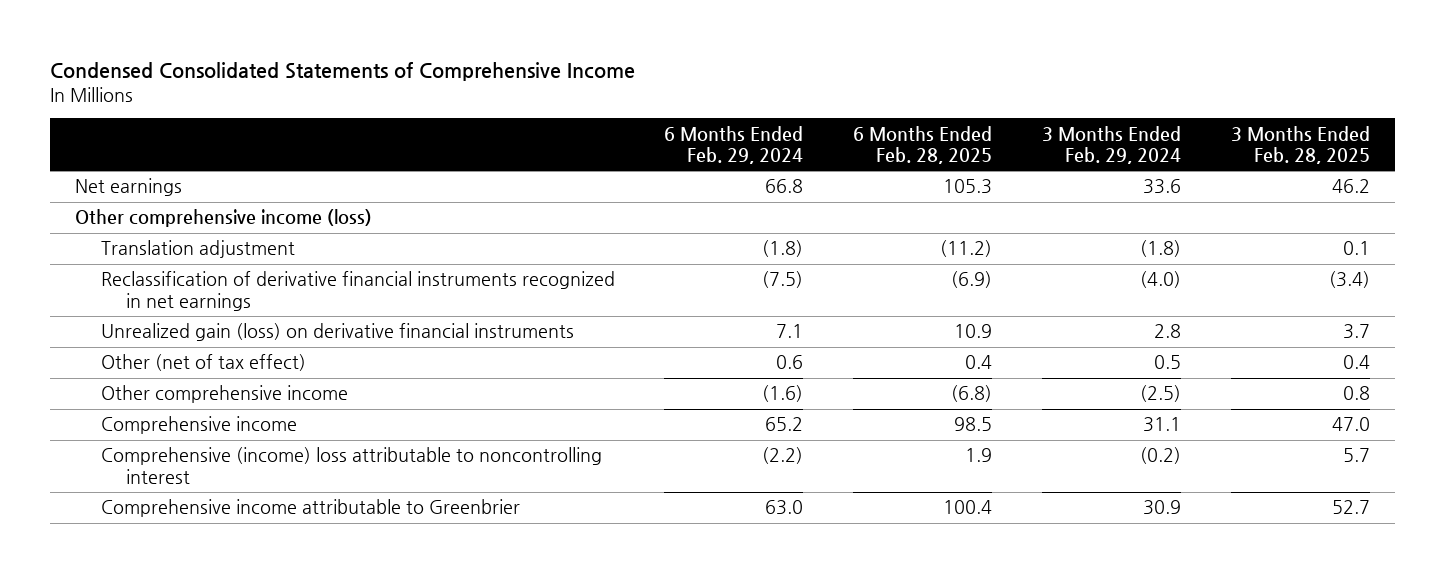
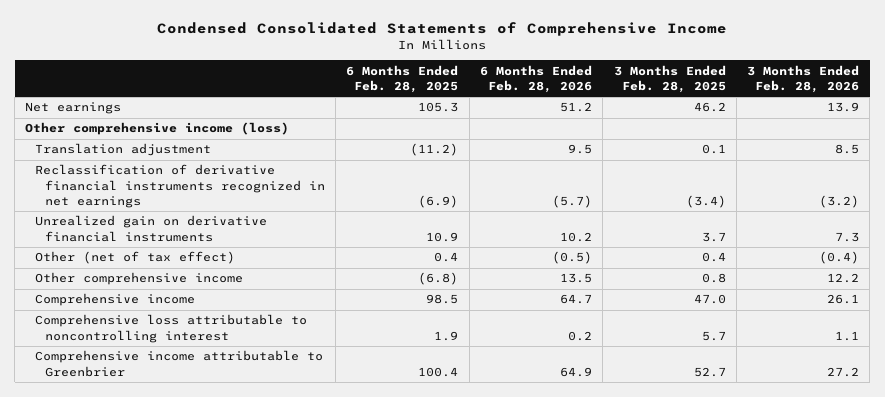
[664,125,804,165] 6 Months Ended Feb. 29, 2024 -> none
[1041,125,1181,165] 3 Months Ended Feb. 29, 2024 -> none
none -> [479,64,592,93] 6 Months Ended Feb. 28, 2026
none -> [747,64,860,93] 3 Months Ended Feb. 28, 2026
[100,323,574,342] Unrealized gain (loss) on derivative financial instruments -> [35,215,268,242] Unrealized gain on derivative financial instruments
[100,447,602,484] Comprehensive (income) loss attributable to noncontrolling interest -> [35,314,308,343] Comprehensive loss attributable to noncontrolling interest

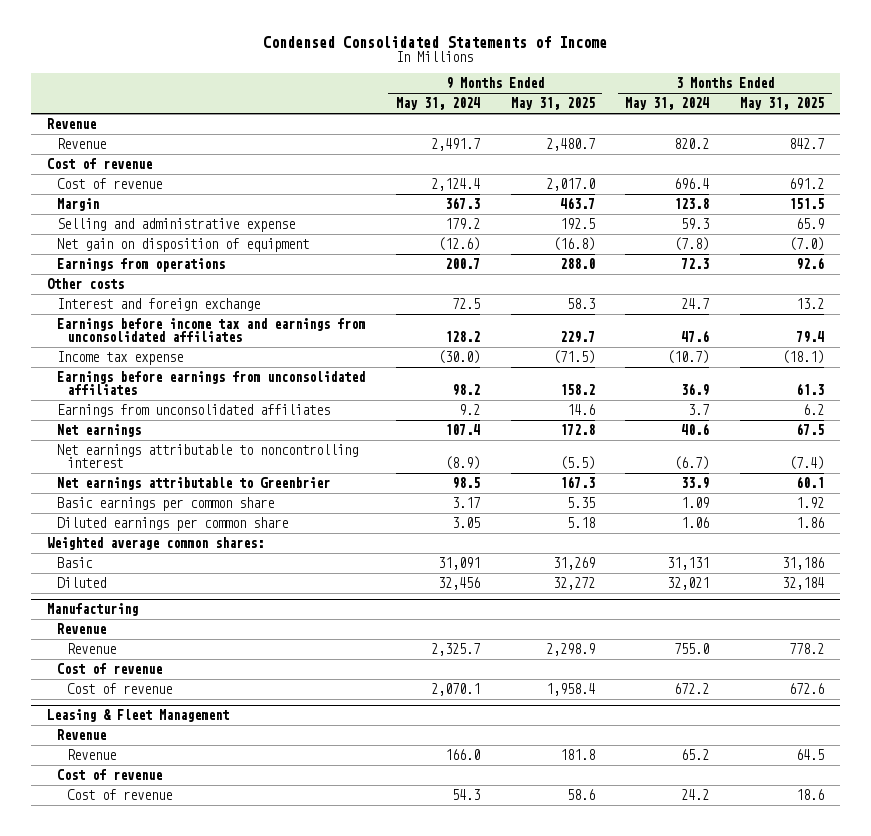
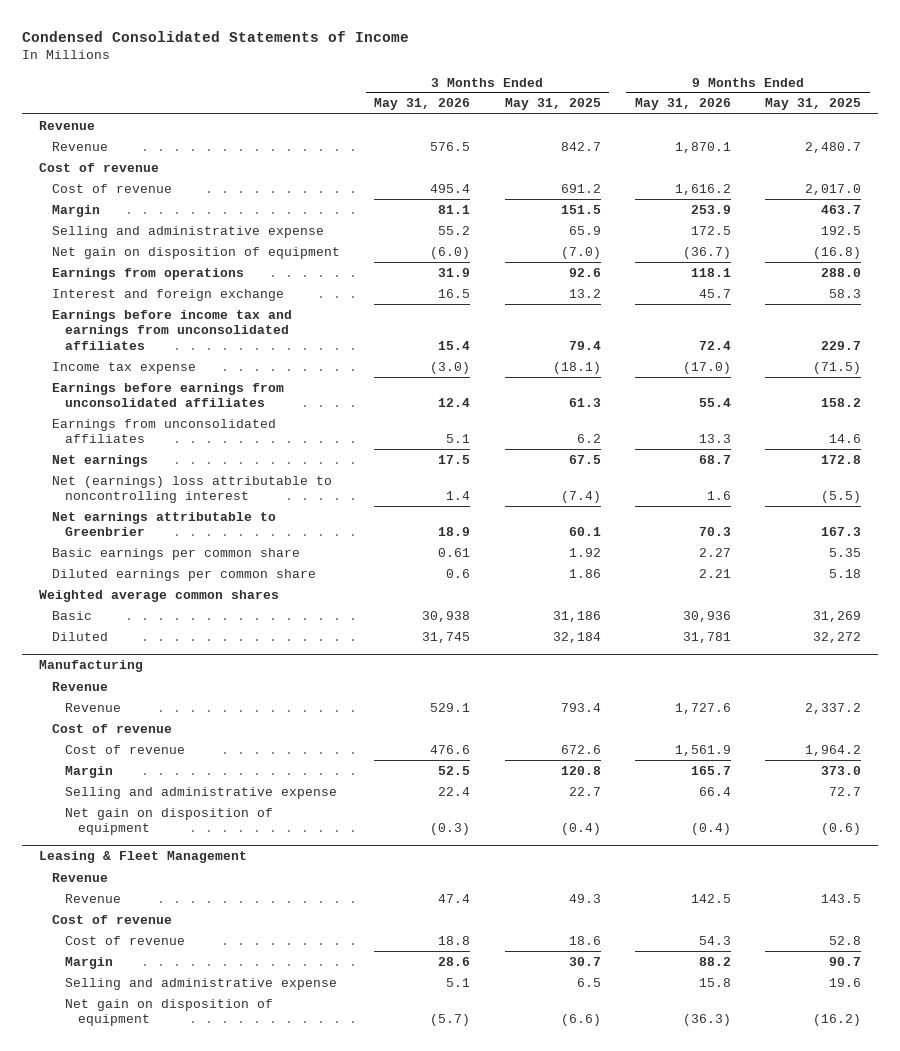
[395,97,480,111] May 31, 2024 -> none
[625,97,710,111] May 31, 2024 -> none
none -> [374,98,471,111] May 31, 2026
none -> [634,98,731,111] May 31, 2026
[46,277,124,289] Other costs -> none
[56,443,358,468] Net earnings attributable to noncontrolling interest -> [52,475,333,504] Net (earnings) loss attributable to noncontrolling interest
[46,536,264,550] Weighted average common shares: -> [39,589,280,602] Weighted average common shares
[545,642,595,656] 2,298.9 -> [805,702,862,714] 2,337.2
[789,642,825,654] 778.2 -> [560,702,601,712] 793.4
[545,682,595,696] 1,958.4 -> [805,744,862,756] 1,964.2
none -> [65,765,114,778] Margin
none -> [65,786,338,799] Selling and administrative expense
none -> [65,807,274,836] Net gain on disposition of equipment
[559,748,595,760] 181.8 -> [821,893,862,903] 143.5
[796,748,825,760] 64.5 -> [568,893,601,903] 49.3
[566,788,595,800] 58.6 -> [829,935,862,945] 52.8
none -> [65,956,114,969] Margin
none -> [65,977,338,990] Selling and administrative expense
none -> [65,998,274,1027] Net gain on disposition of equipment

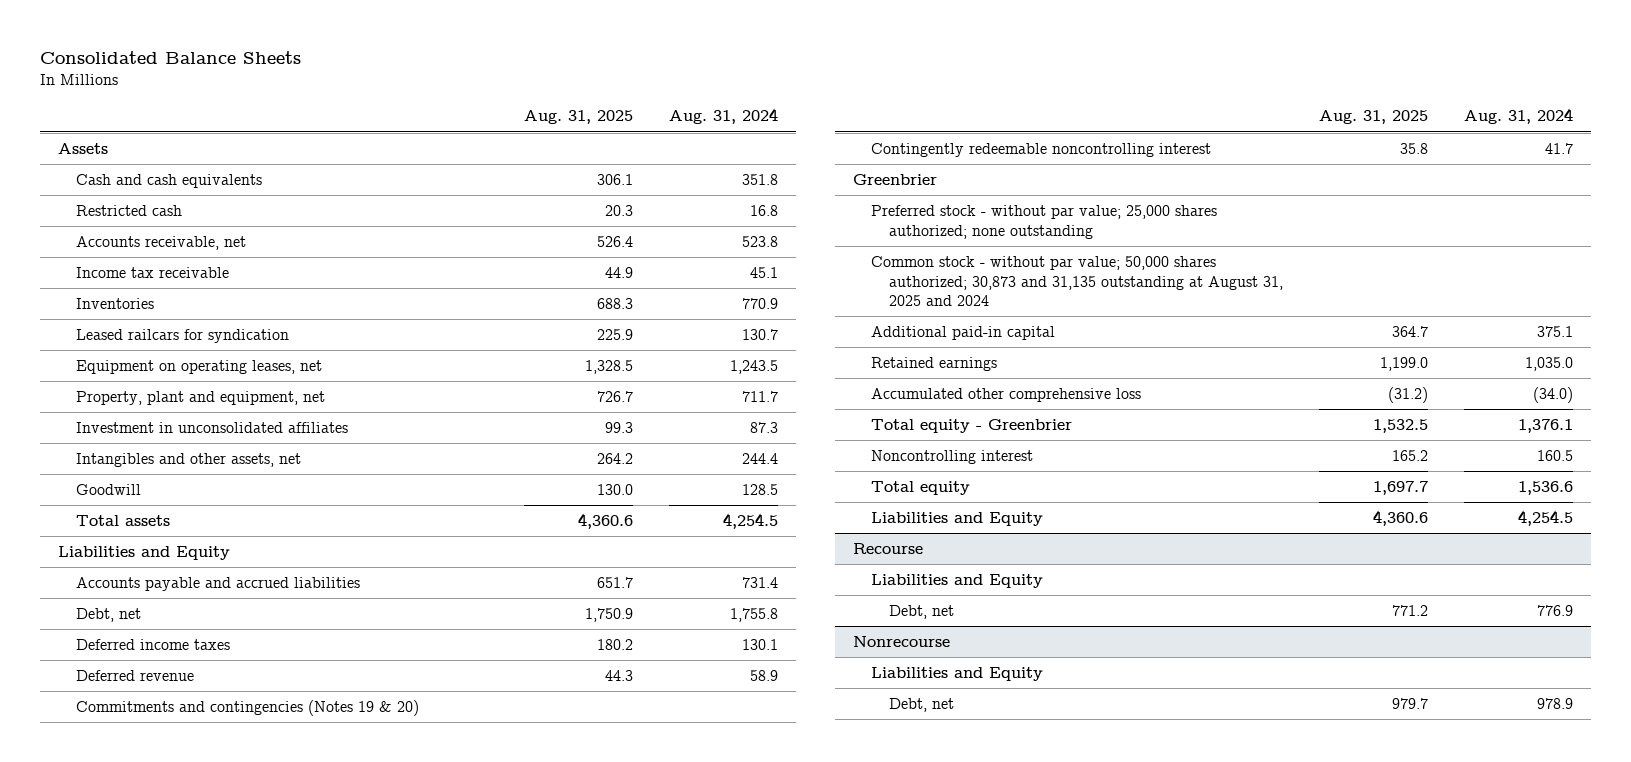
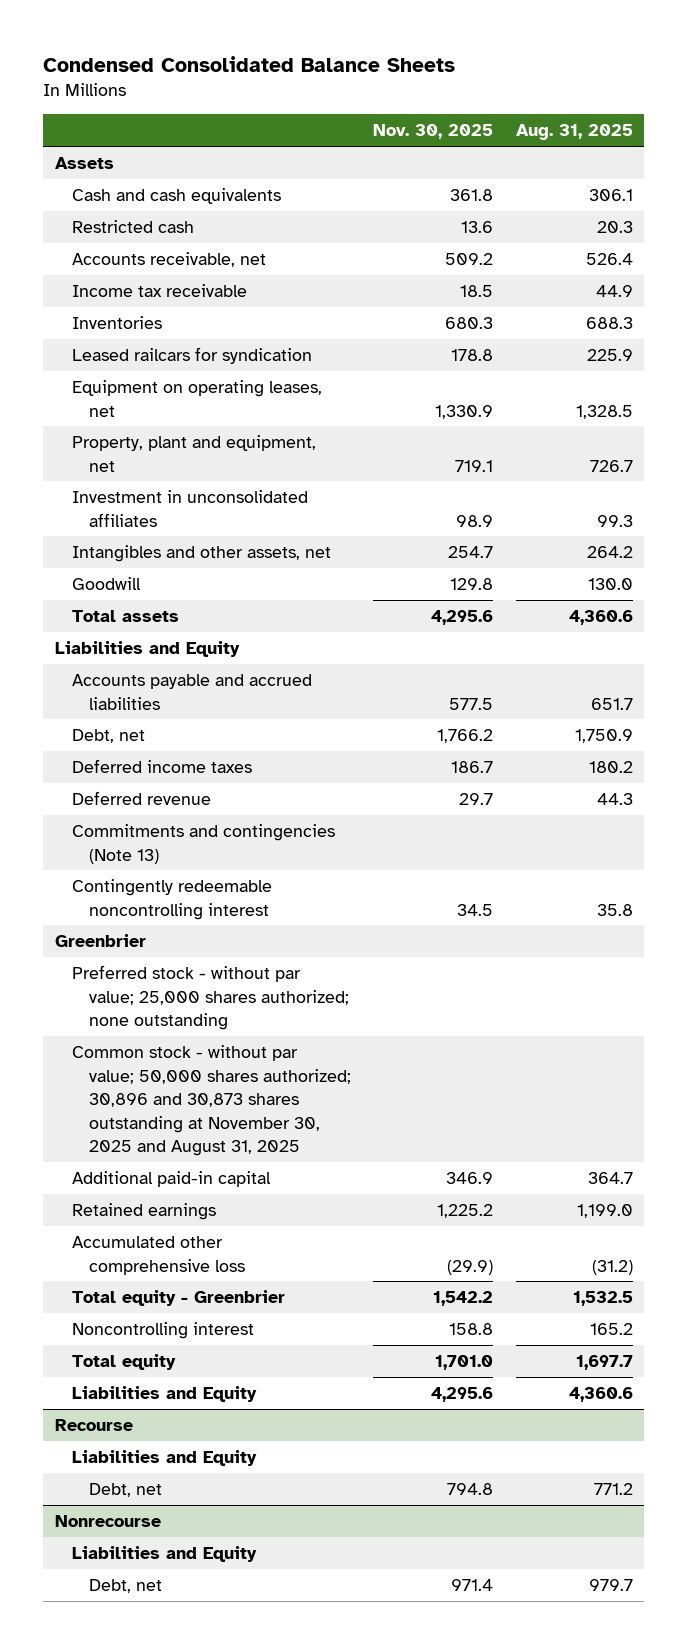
[39,50,301,64] Consolidated Balance Sheets -> [43,55,456,72] Condensed Consolidated Balance Sheets
[668,108,778,125] Aug. 31, 2024 -> none
none -> [373,124,494,140] Nov. 30, 2025
[75,700,419,717] Commitments and contingencies (Notes 19 & 20) -> [71,824,335,864] Commitments and contingencies (Note 13)
[871,256,1284,307] Common stock - without par value; 50,000 shares authorized; 30,873 and 31,135 outstanding at August 31, 2025 and 2024 -> [71,1045,351,1157] Common stock - without par value; 50,000 shares authorized; 30,896 and 30,873 shares outstanding at November 30, 2025 and August 31, 2025

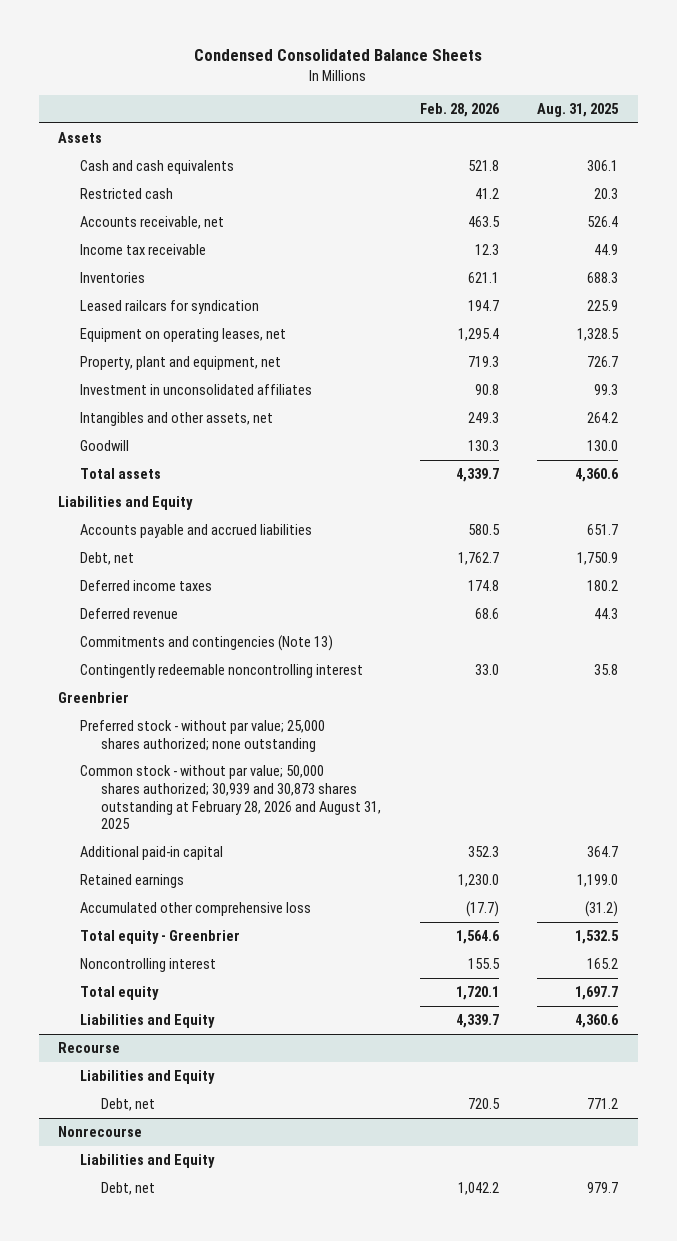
[373,124,494,140] Nov. 30, 2025 -> none
none -> [419,102,500,117] Feb. 28, 2026
[71,1045,351,1157] Common stock - without par value; 50,000 shares authorized; 30,896 and 30,873 shares outstanding at November 30, 2025 and August 31, 2025 -> [79,764,382,830] Common stock - without par value; 50,000 shares authorized; 30,939 and 30,873 shares outstanding at February 28, 2026 and August 31, 2025

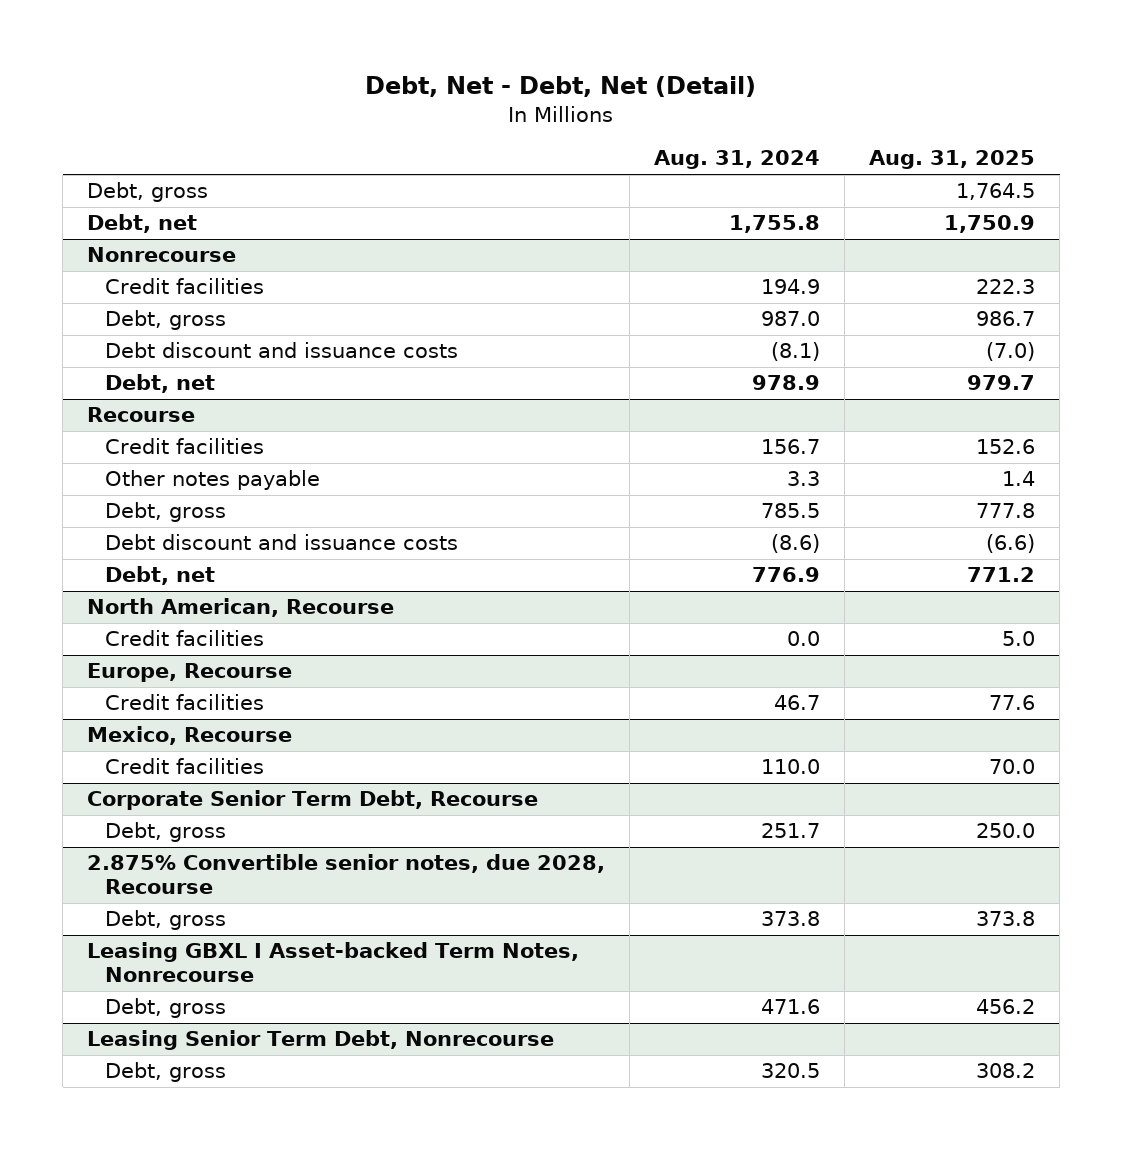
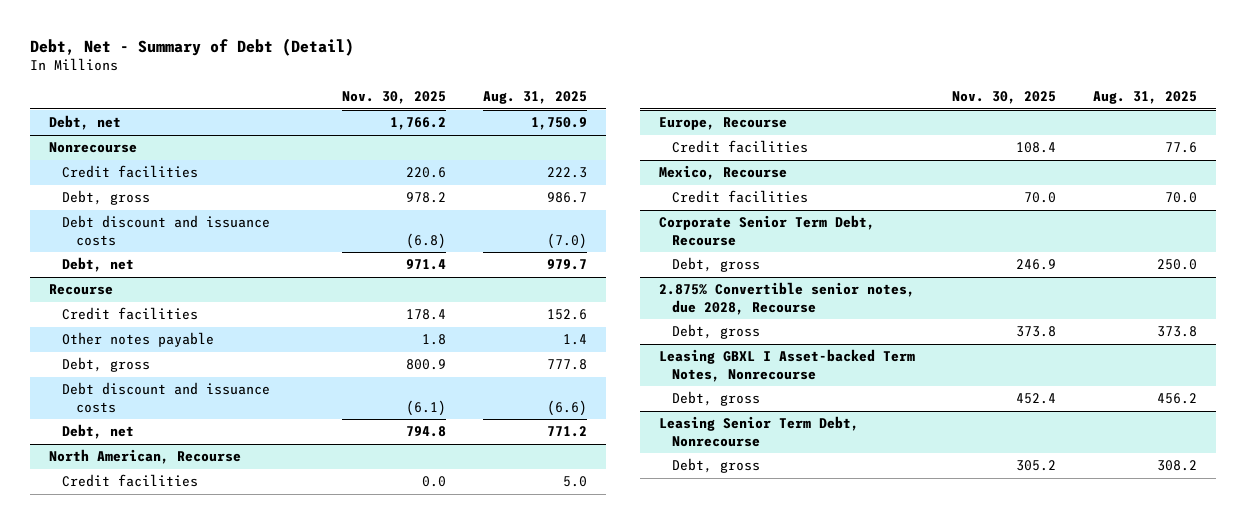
[365,76,757,98] Debt, Net - Debt, Net (Detail) -> [30,37,355,56] Debt, Net - Summary of Debt (Detail)
[654,150,821,170] Aug. 31, 2024 -> none
none -> [342,91,447,105] Nov. 30, 2025
[87,182,209,203] Debt, gross -> none

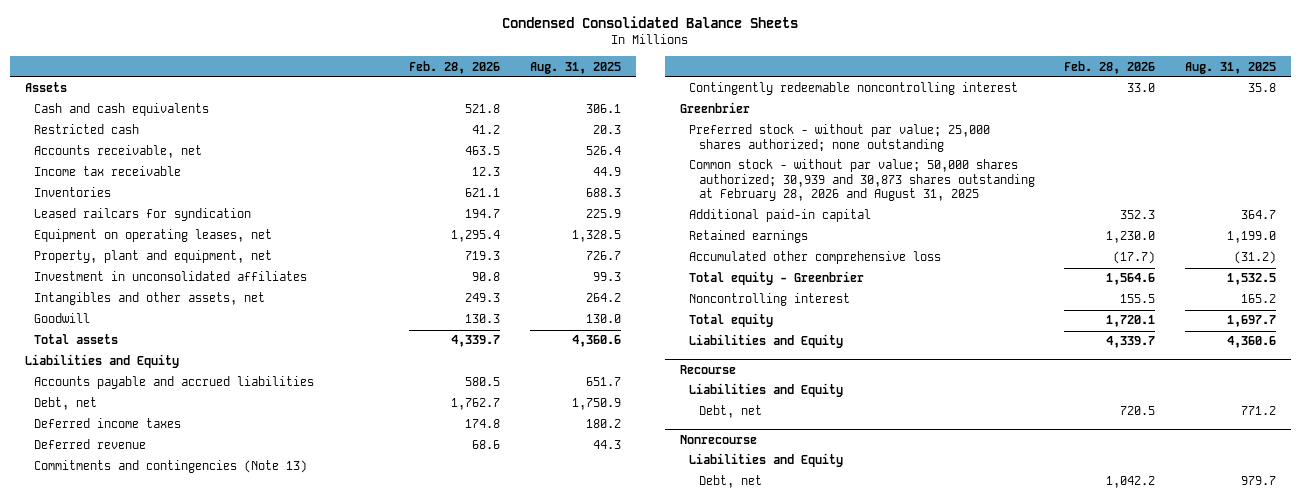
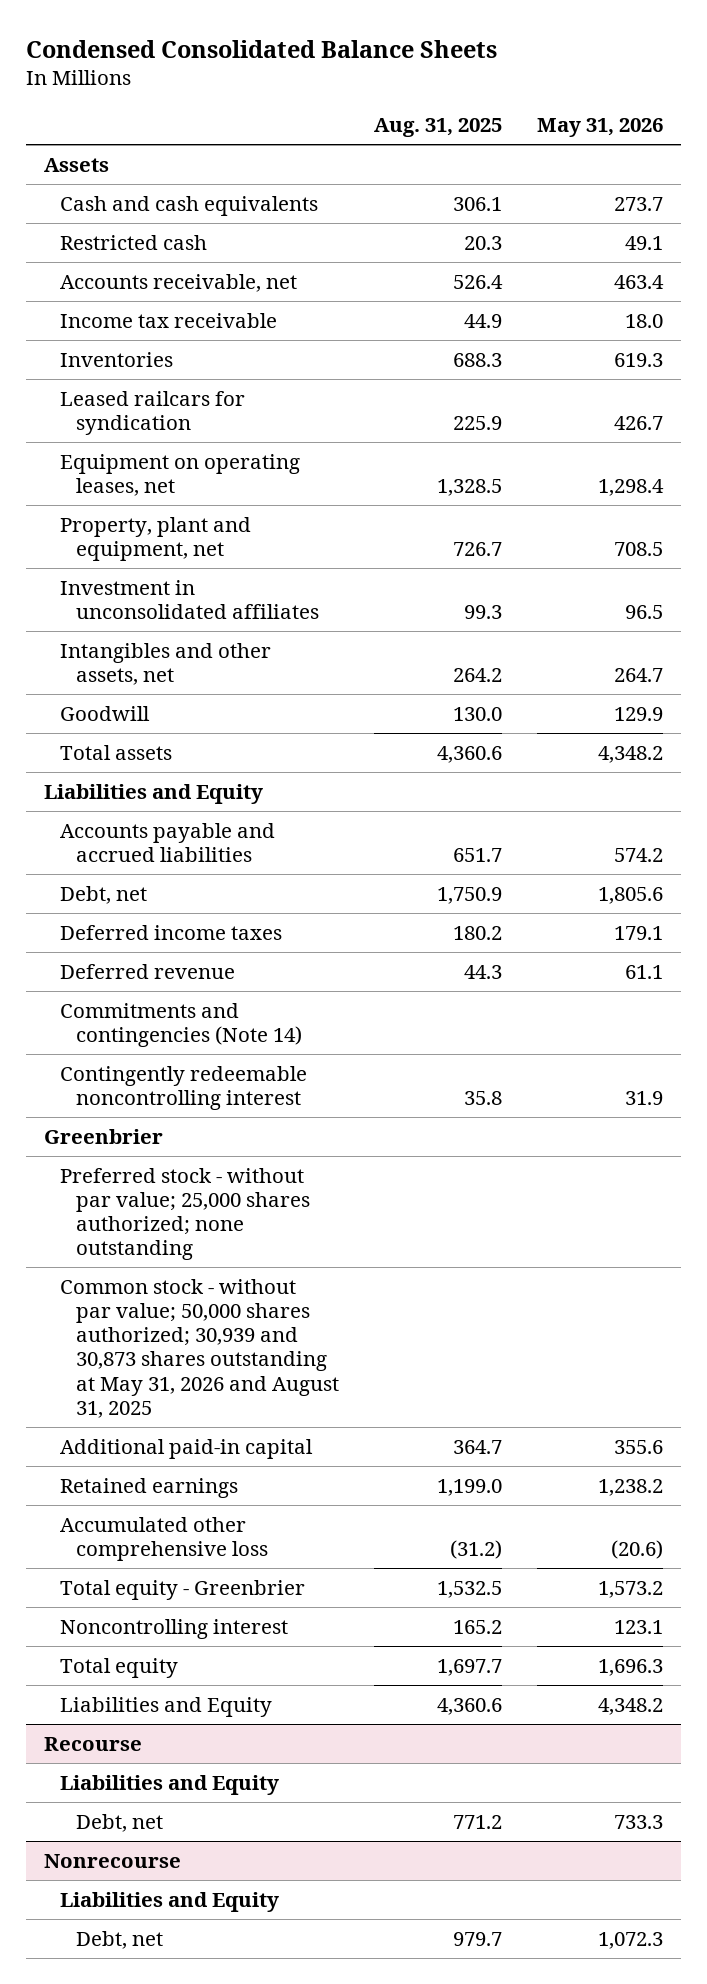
[409,60,501,74] Feb. 28, 2026 -> none
none -> [537,118,664,138] May 31, 2026
[34,460,308,474] Commitments and contingencies (Note 13) -> [59,1002,303,1047] Commitments and contingencies (Note 14)
[689,159,1035,202] Common stock - without par value; 50,000 shares authorized; 30,939 and 30,873 shares outstanding at February 28, 2026 and August 31, 2025 -> [59,1278,340,1418] Common stock - without par value; 50,000 shares authorized; 30,939 and 30,873 shares outstanding at May 31, 2026 and August 31, 2025

